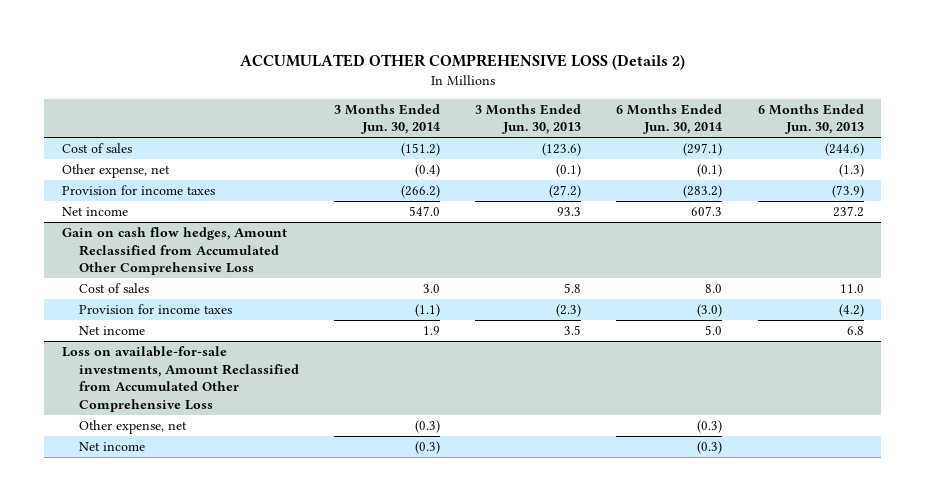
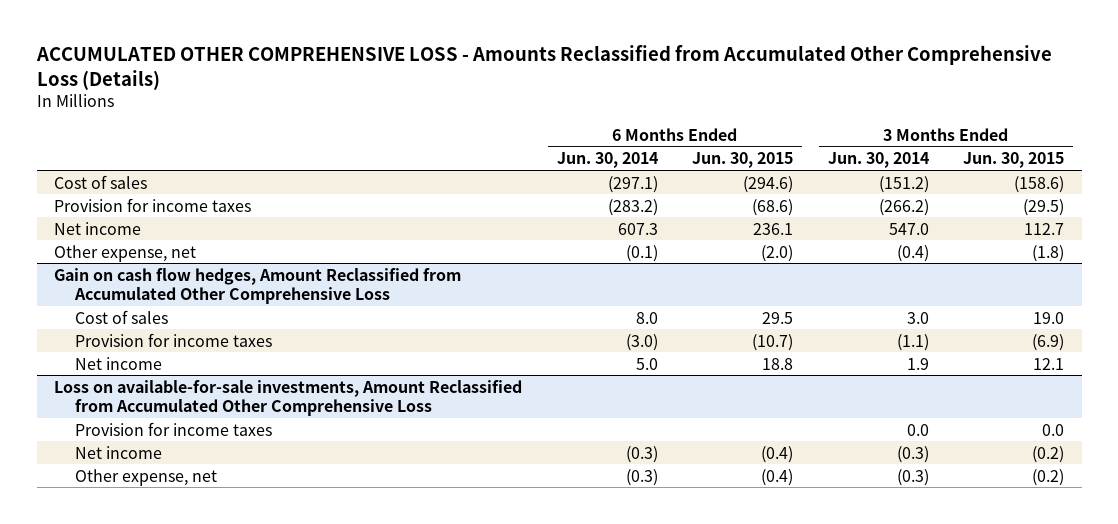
[239,53,685,70] ACCUMULATED OTHER COMPREHENSIVE LOSS (Details 2) -> [35,45,1052,91] ACCUMULATED OTHER COMPREHENSIVE LOSS - Amounts Reclassified from Accumulated Other Comprehensive Loss (Details)
[475,103,582,135] 3 Months Ended Jun. 30, 2013 -> none
[757,103,864,135] 6 Months Ended Jun. 30, 2013 -> none
none -> [692,152,794,169] Jun. 30, 2015
none -> [963,152,1065,169] Jun. 30, 2015
[61,164,170,179] Other expense, net -> [53,244,196,262] Other expense, net
none -> [74,421,272,436] Provision for income taxes
[78,420,187,435] Other expense, net -> [74,468,217,486] Other expense, net

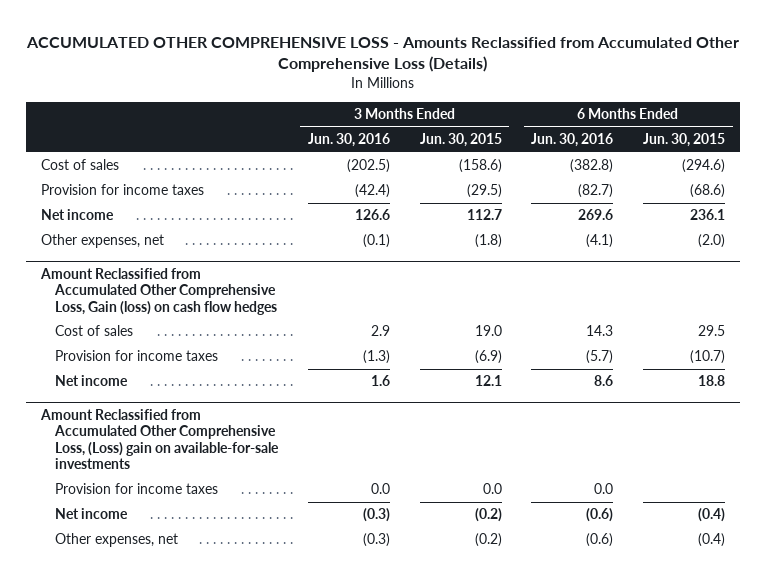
[556,152,658,169] Jun. 30, 2014 -> none
[827,152,929,169] Jun. 30, 2014 -> none
none -> [307,133,390,148] Jun. 30, 2016
none -> [531,133,614,148] Jun. 30, 2016
[53,244,196,262] Other expense, net -> [41,234,165,249] Other expenses, net
[53,267,461,304] Gain on cash flow hedges, Amount Reclassified from Accumulated Other Comprehensive Loss -> [40,267,278,315] Amount Reclassified from Accumulated Other Comprehensive Loss, Gain (loss) on cash flow hedges
[53,379,522,416] Loss on available-for-sale investments, Amount Reclassified from Accumulated Other Comprehensive Loss -> [40,408,280,470] Amount Reclassified from Accumulated Other Comprehensive Loss, (Loss) gain on available-for-sale investments
[74,468,217,486] Other expense, net -> [55,533,179,548] Other expenses, net

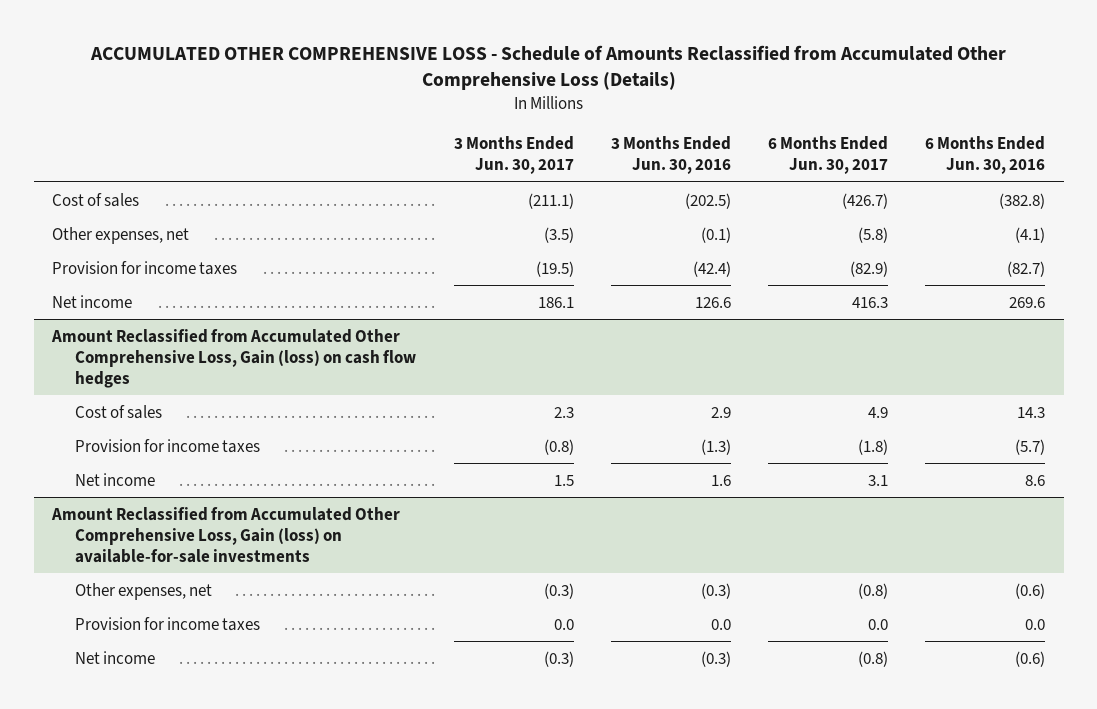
[26,36,740,73] ACCUMULATED OTHER COMPREHENSIVE LOSS - Amounts Reclassified from Accumulated Other Comprehensive Loss (Details) -> [89,45,1006,91] ACCUMULATED OTHER COMPREHENSIVE LOSS - Schedule of Amounts Reclassified from Accumulated Other Comprehensive Loss (Details)
[419,133,502,148] Jun. 30, 2015 -> none
[643,133,726,148] Jun. 30, 2015 -> none
none -> [453,136,574,175] 3 Months Ended Jun. 30, 2017
none -> [767,136,888,175] 6 Months Ended Jun. 30, 2017
[41,234,165,249] Other expenses, net -> [52,226,190,244] Other expenses, net
[40,408,280,470] Amount Reclassified from Accumulated Other Comprehensive Loss, (Loss) gain on available-for-sale investments -> [51,506,401,563] Amount Reclassified from Accumulated Other Comprehensive Loss, Gain (loss) on available-for-sale investments
none -> [75,582,213,600] Other expenses, net
[55,533,179,548] Other expenses, net -> none

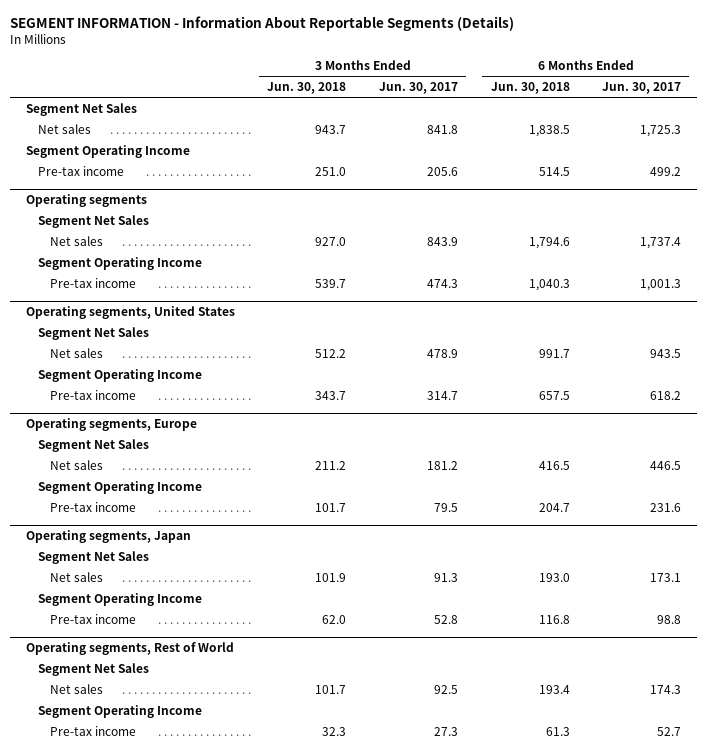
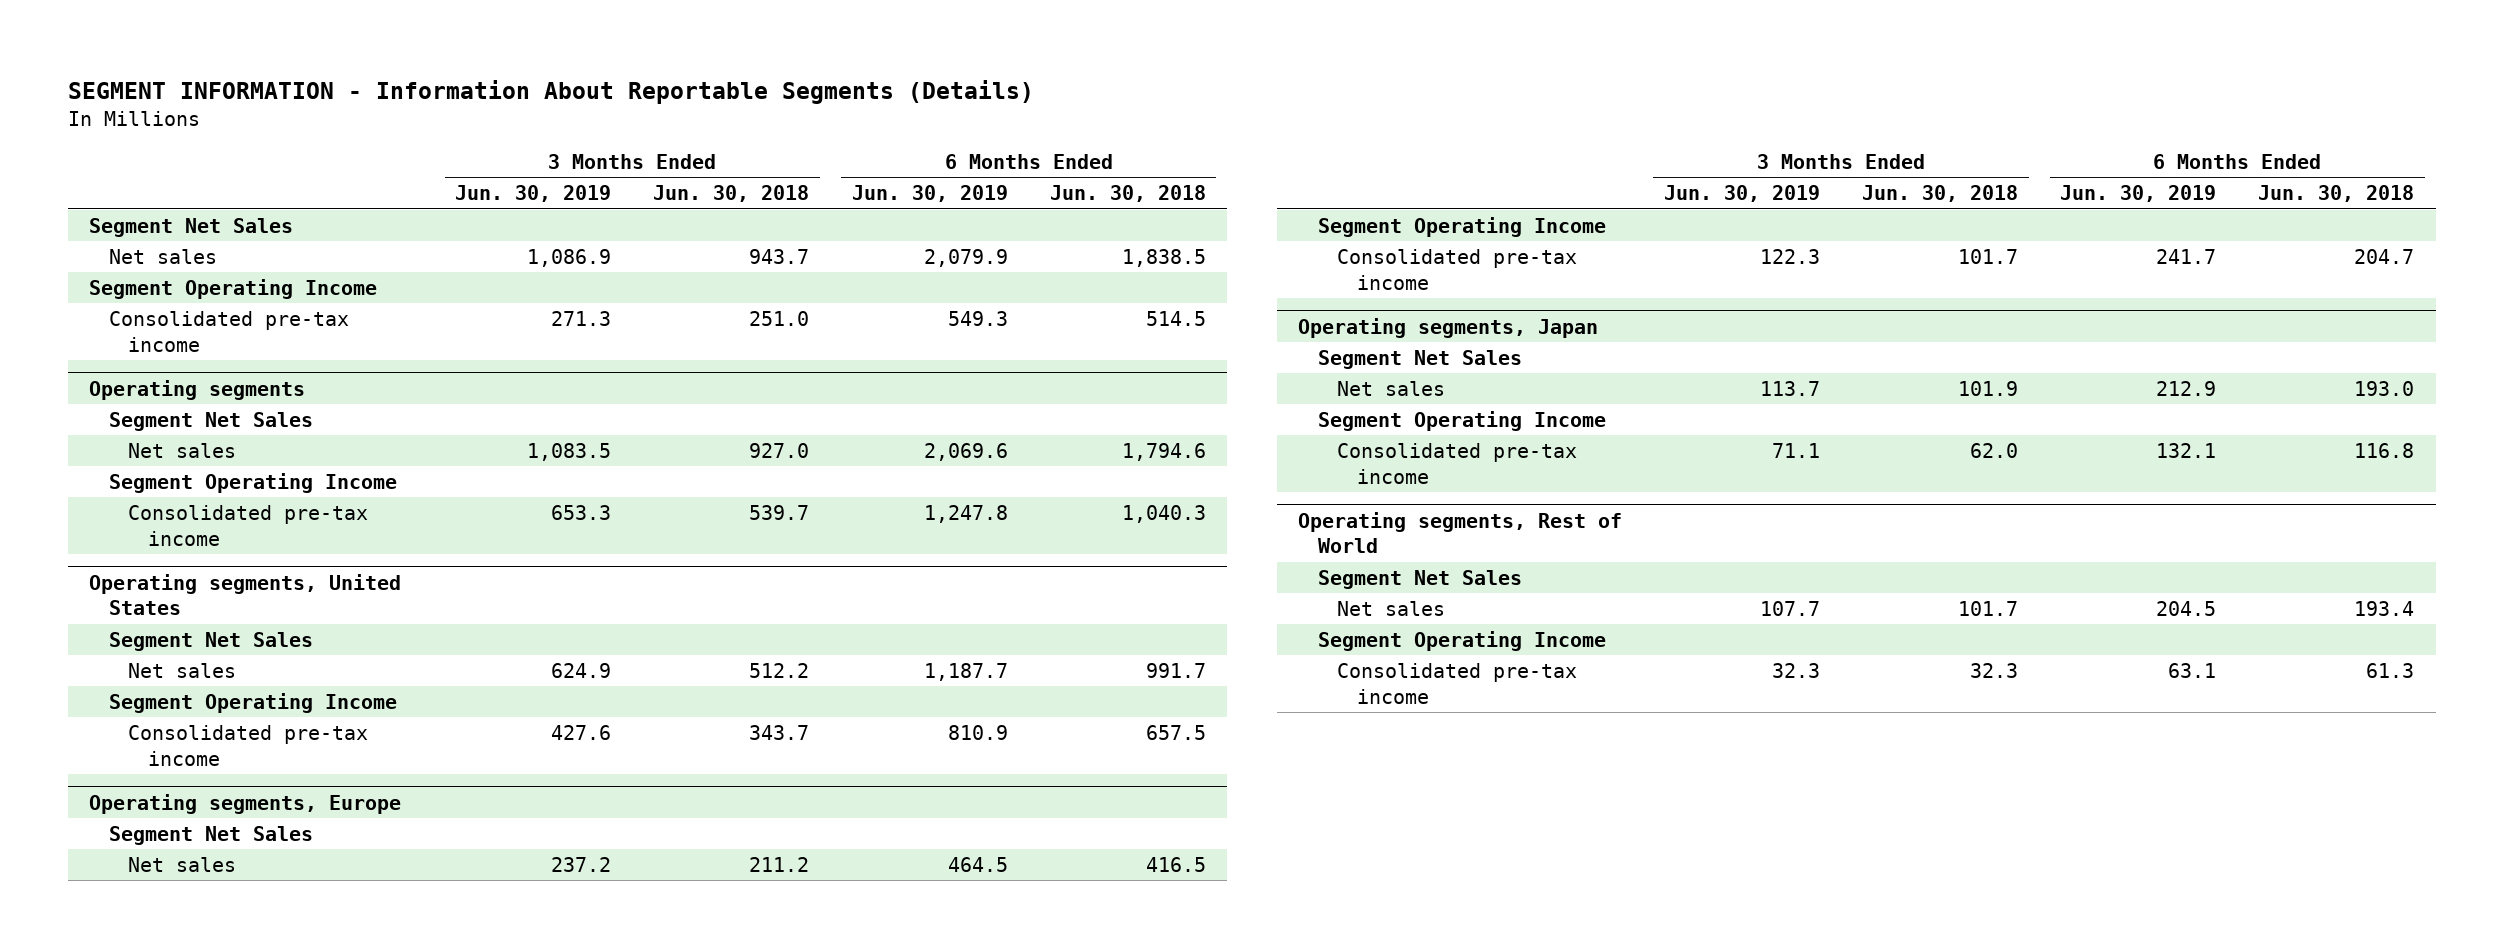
[379,82,459,95] Jun. 30, 2017 -> none
[602,82,682,95] Jun. 30, 2017 -> none
none -> [455,185,612,203] Jun. 30, 2019
none -> [851,185,1008,203] Jun. 30, 2019
[37,165,124,176] Pre-tax income -> [108,311,349,352] Consolidated pre-tax income
[49,277,136,288] Pre-tax income -> [128,505,369,546] Consolidated pre-tax income
[49,389,136,400] Pre-tax income -> [128,725,369,766] Consolidated pre-tax income
[49,501,136,512] Pre-tax income -> [1337,249,1578,290] Consolidated pre-tax income
[49,613,136,624] Pre-tax income -> [1337,443,1578,484] Consolidated pre-tax income
[49,725,136,736] Pre-tax income -> [1337,663,1578,704] Consolidated pre-tax income

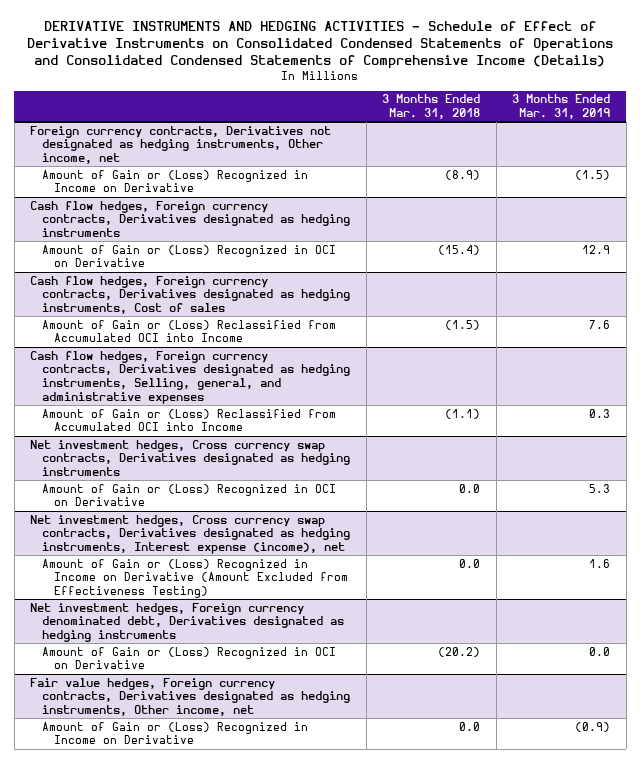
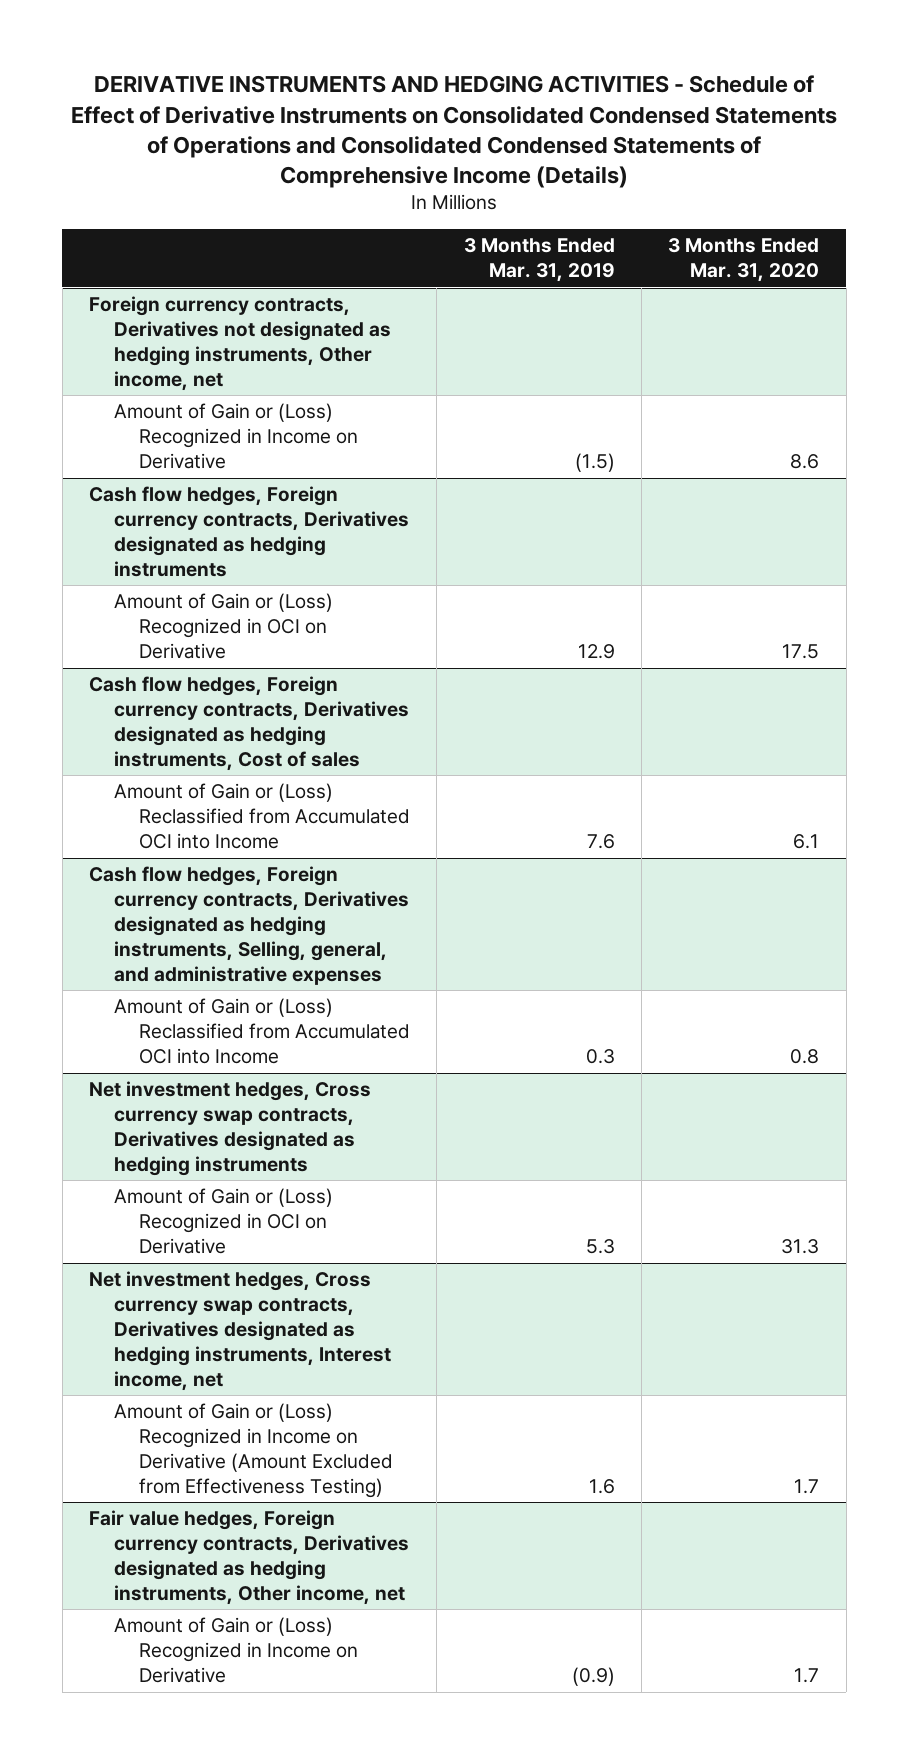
[382,94,481,120] 3 Months Ended Mar. 31, 2018 -> none
none -> [668,238,820,283] 3 Months Ended Mar. 31, 2020
[30,514,350,555] Net investment hedges, Cross currency swap contracts, Derivatives designated as hedging instruments, Interest expense (income), net -> [88,1271,391,1391] Net investment hedges, Cross currency swap contracts, Derivatives designated as hedging instruments, Interest income, net
[30,602,344,643] Net investment hedges, Foreign currency denominated debt, Derivatives designated as hedging instruments -> none
[41,646,336,670] Amount of Gain or (Loss) Recognized in OCI on Derivative -> none

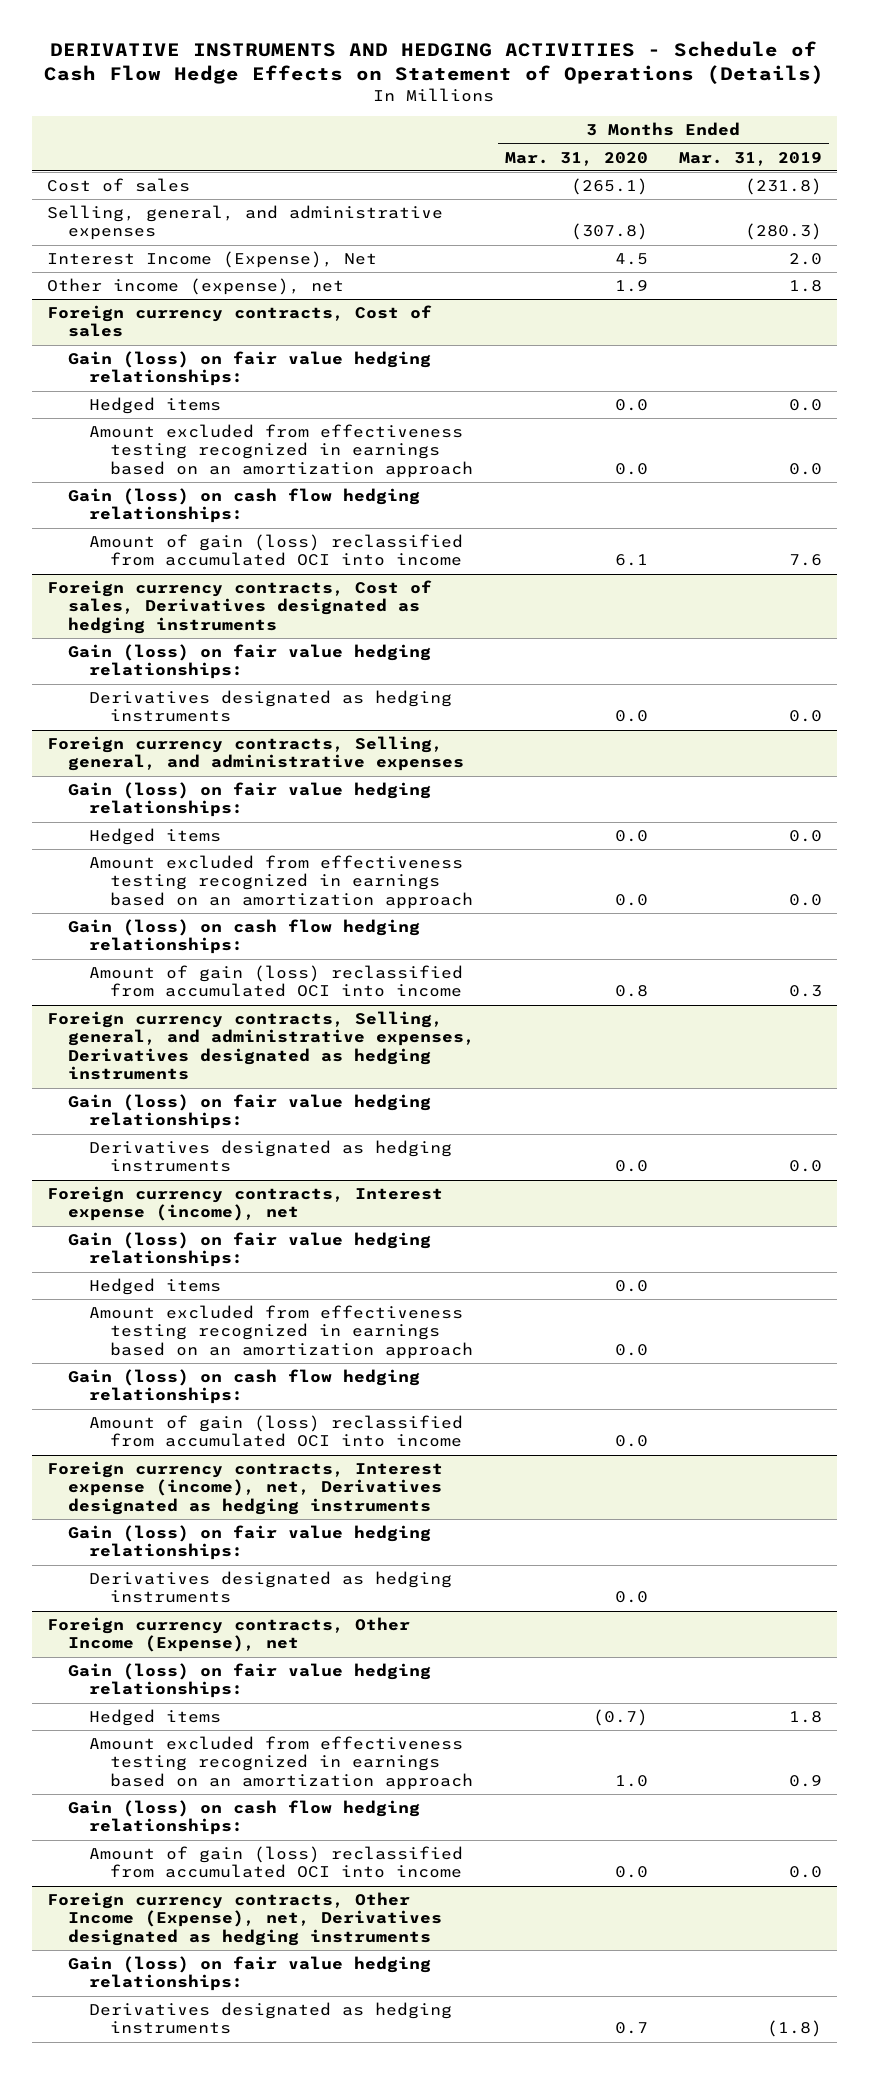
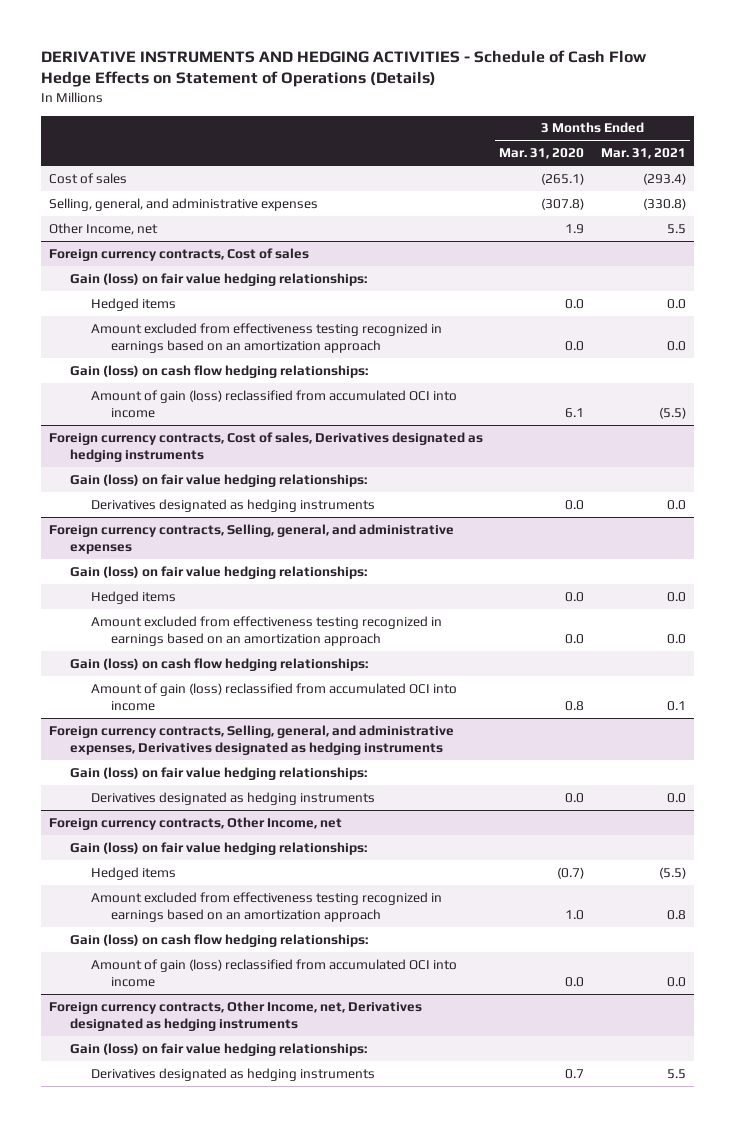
[678,151,822,166] Mar. 31, 2019 -> none
none -> [601,148,687,160] Mar. 31, 2021
[47,251,378,269] Interest Income (Expense), Net -> none
[47,278,345,296] Other income (expense), net -> [48,222,158,235] Other Income, net
[47,1186,444,1222] Foreign currency contracts, Interest expense (income), net -> none
[68,1232,432,1268] Gain (loss) on fair value hedging relationships: -> none
[89,1278,222,1296] Hedged items -> none
[89,1305,474,1359] Amount excluded from effectiveness testing recognized in earnings based on an amortization approach -> none
[68,1369,421,1405] Gain (loss) on cash flow hedging relationships: -> none
[89,1415,464,1448] Amount of gain (loss) reclassified from accumulated OCI into income -> none
[47,1461,444,1515] Foreign currency contracts, Interest expense (income), net, Derivatives designated as hedging instruments -> none
[68,1525,432,1561] Gain (loss) on fair value hedging relationships: -> none
[89,1571,453,1604] Derivatives designated as hedging instruments -> none
[47,1617,411,1653] Foreign currency contracts, Other Income (Expense), net -> [48,816,342,830] Foreign currency contracts, Other Income, net
[47,1892,443,1946] Foreign currency contracts, Other Income (Expense), net, Derivatives designated as hedging instruments -> [48,1000,422,1031] Foreign currency contracts, Other Income, net, Derivatives designated as hedging instruments

